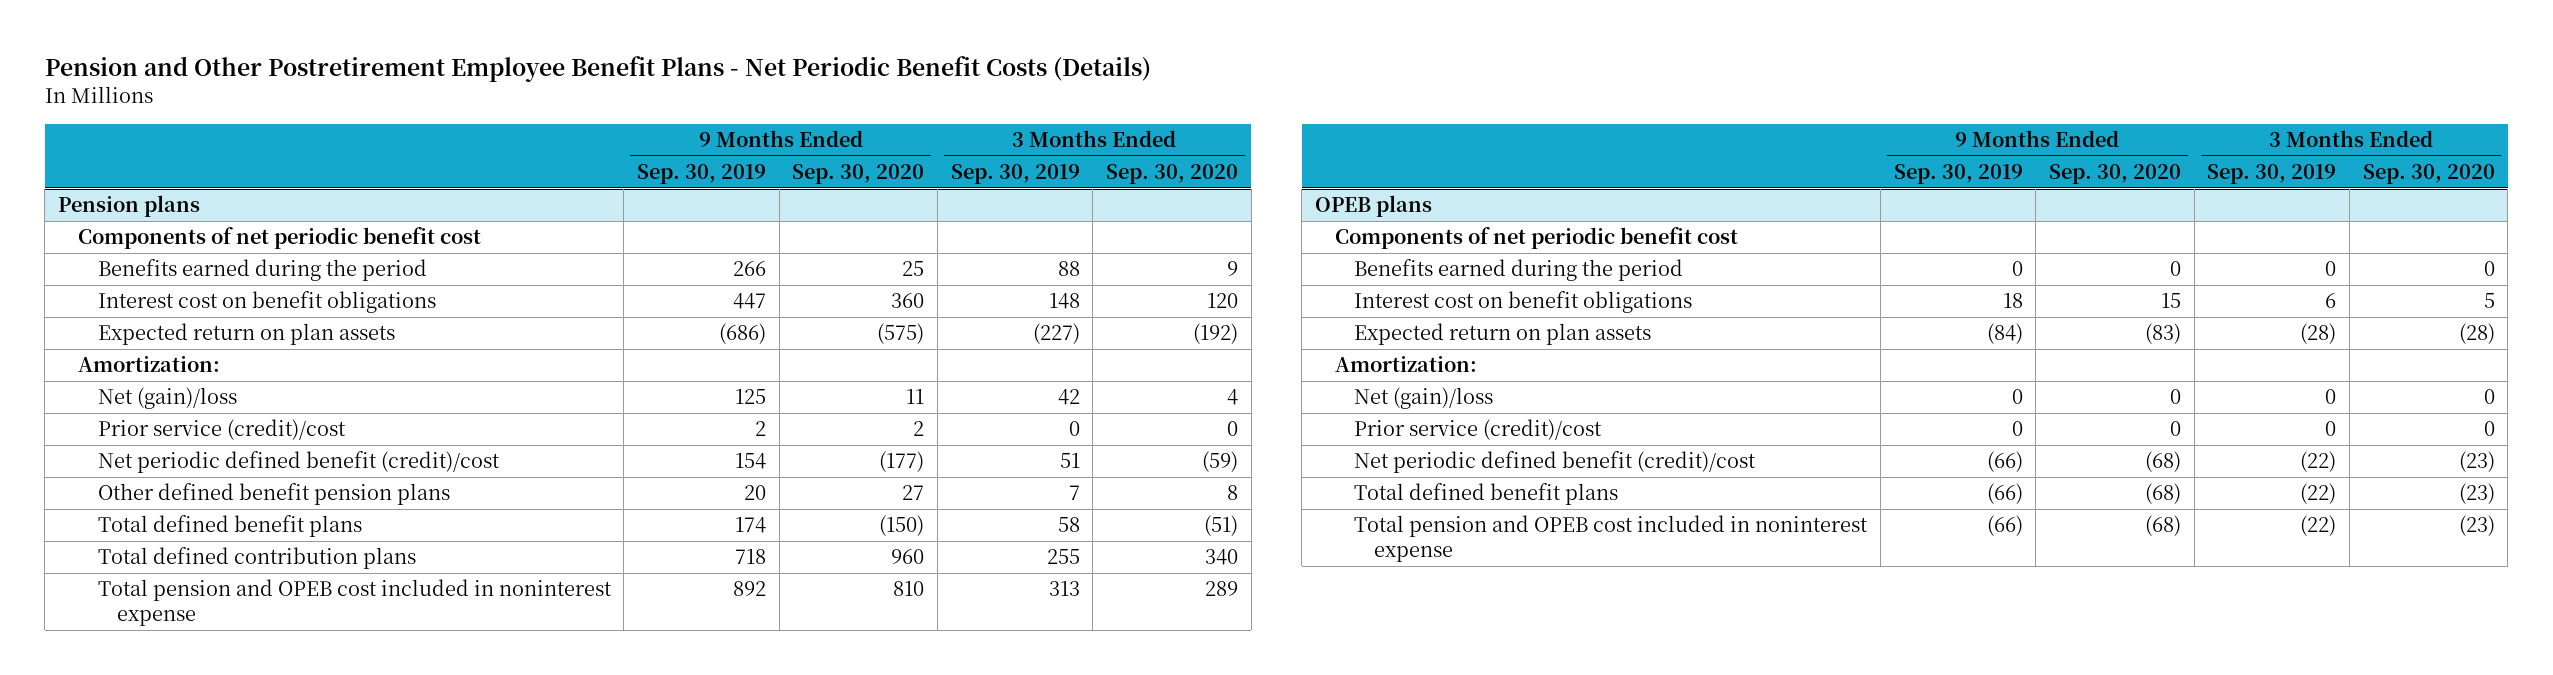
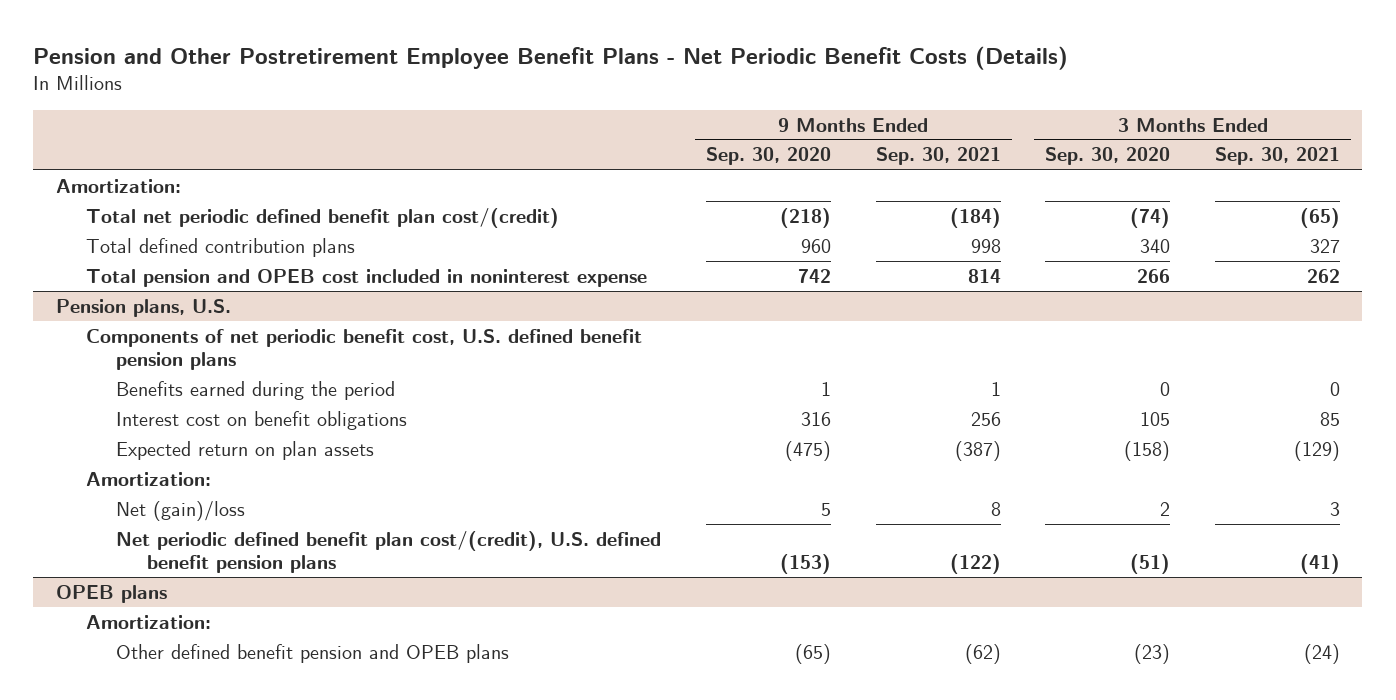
[637,164,767,185] Sep. 30, 2019 -> none
[950,164,1080,185] Sep. 30, 2019 -> none
none -> [875,147,1001,166] Sep. 30, 2021
none -> [1215,147,1341,166] Sep. 30, 2021
[58,195,201,218] Pension plans -> none
[77,227,481,250] Components of net periodic benefit cost -> none
[97,259,427,282] Benefits earned during the period -> none
[97,291,436,314] Interest cost on benefit obligations -> none
[97,323,395,346] Expected return on plan assets -> none
[97,387,237,410] Net (gain)/loss -> none
[97,419,346,441] Prior service (credit)/cost -> none
[97,451,500,474] Net periodic defined benefit (credit)/cost -> none
[97,483,450,506] Other defined benefit pension plans -> none
[97,515,362,538] Total defined benefit plans -> [85,207,559,228] Total net periodic defined benefit plan cost/(credit)
[879,515,925,537] (150) -> [780,207,832,228] (218)
[1204,515,1239,537] (51) -> [1130,207,1171,228] (74)
[893,581,925,597] 810 -> [798,268,832,283] 742
[1205,581,1239,597] 289 -> [1137,268,1171,283] 266
none -> [55,298,231,317] Pension plans, U.S.
none -> [85,328,642,370] Components of net periodic benefit cost, U.S. defined benefit pension plans
none -> [116,380,396,400] Benefits earned during the period
none -> [116,410,408,430] Interest cost on benefit obligations
none -> [116,440,375,460] Expected return on plan assets
none -> [85,471,211,486] Amortization:
none -> [116,500,246,521] Net (gain)/loss
none -> [116,530,662,573] Net periodic defined benefit plan cost/(credit), U.S. defined benefit pension plans
[1334,227,1738,250] Components of net periodic benefit cost -> none
[1354,259,1684,282] Benefits earned during the period -> none
[1354,291,1693,314] Interest cost on benefit obligations -> none
[1354,323,1652,346] Expected return on plan assets -> none
[1354,387,1494,410] Net (gain)/loss -> none
[1354,419,1603,441] Prior service (credit)/cost -> none
[1354,451,1757,474] Net periodic defined benefit (credit)/cost -> none
[1354,483,1619,506] Total defined benefit plans -> none
[1354,515,1869,563] Total pension and OPEB cost included in noninterest expense -> none
none -> [116,643,510,663] Other defined benefit pension and OPEB plans

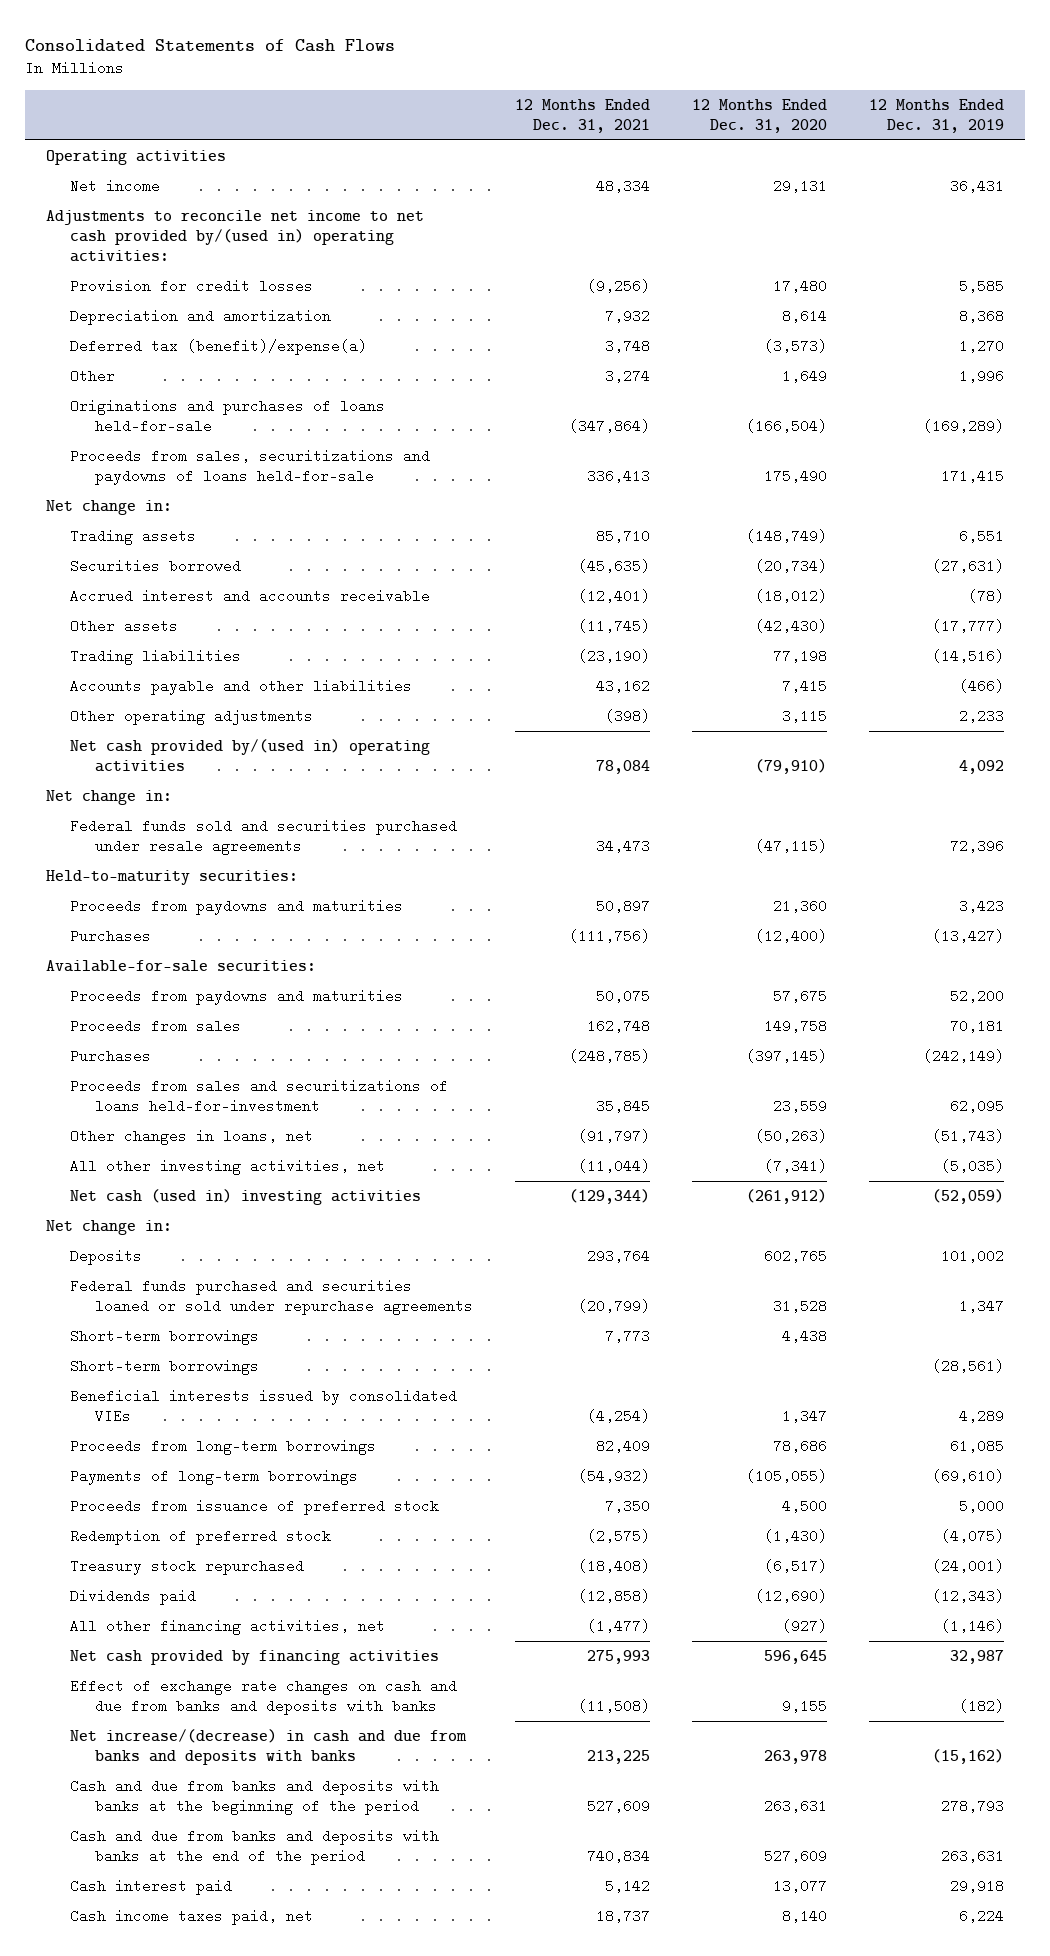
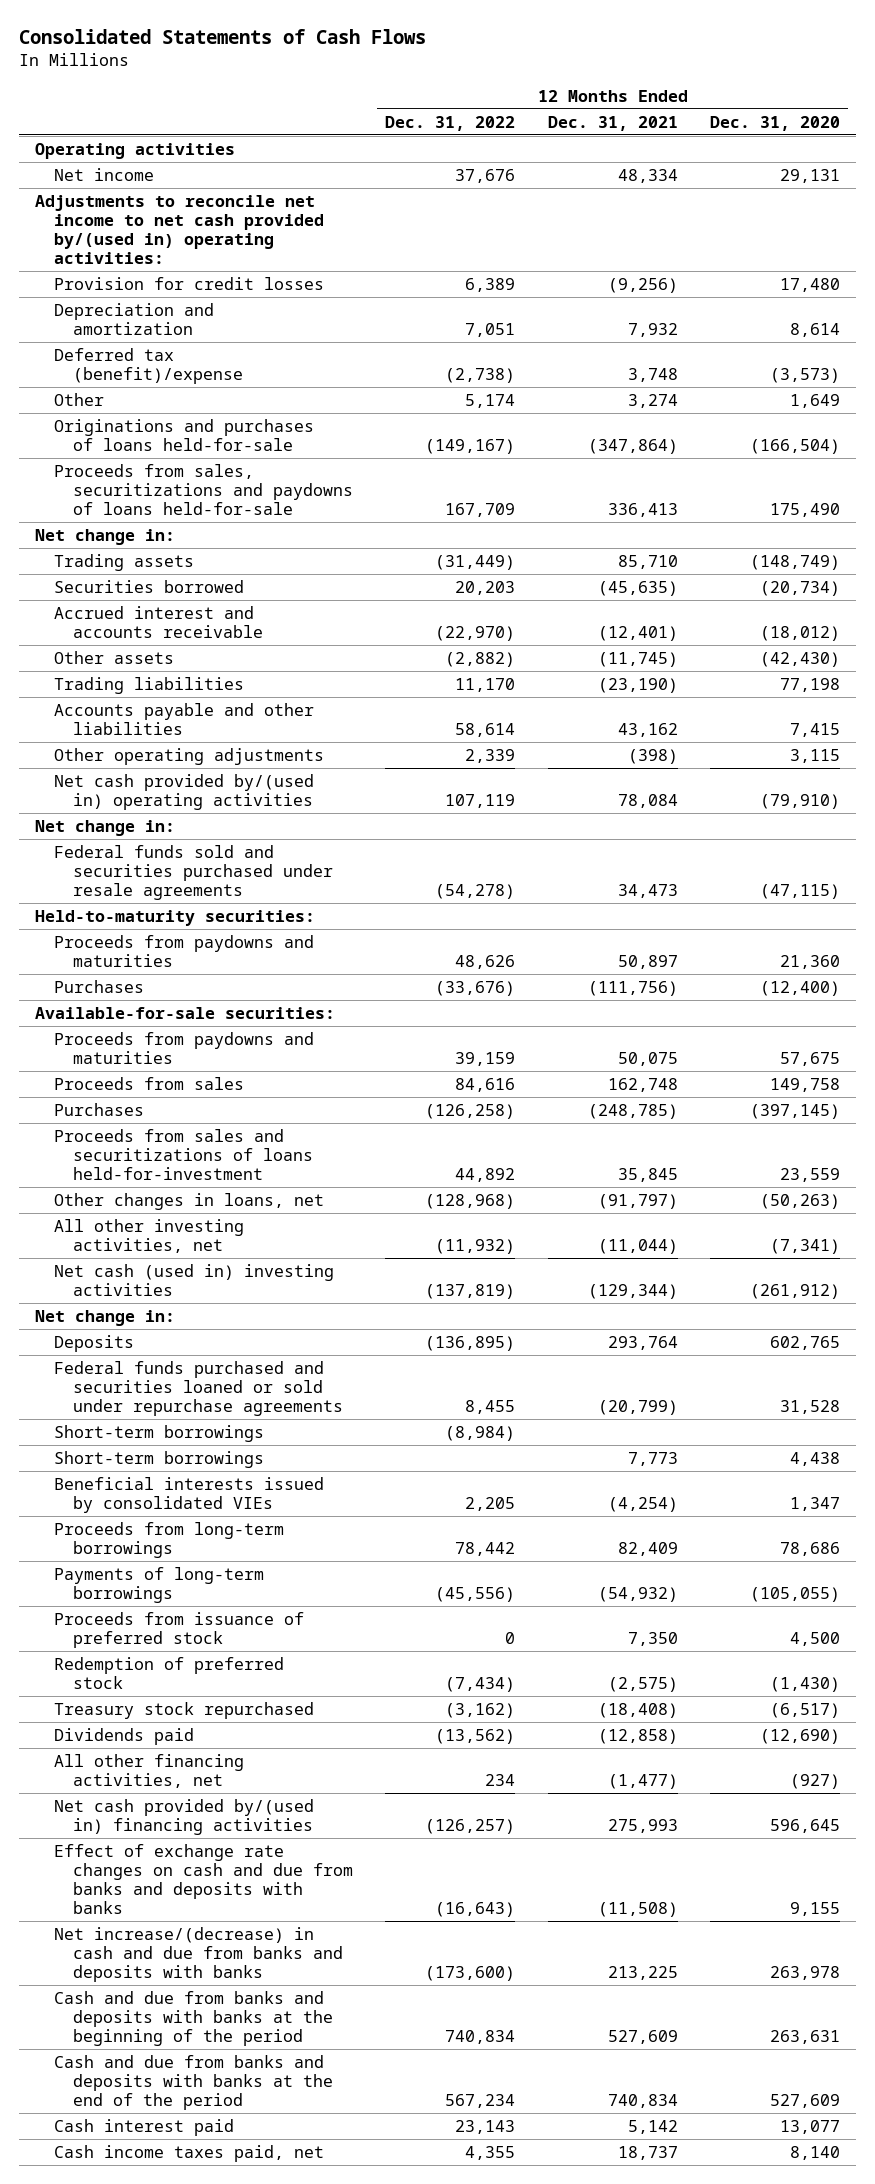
[868,98,1004,133] 12 Months Ended Dec. 31, 2019 -> none
none -> [385,115,516,131] Dec. 31, 2022
[70,339,368,356] Deferred tax (benefit)/expense(a) -> [53,347,243,385] Deferred tax (benefit)/expense
[70,1329,260,1346] Short-term borrowings -> [53,1450,264,1468] Short-term borrowings
[70,1650,440,1666] Net cash provided by financing activities -> [53,1798,314,1836] Net cash provided by/(used in) financing activities

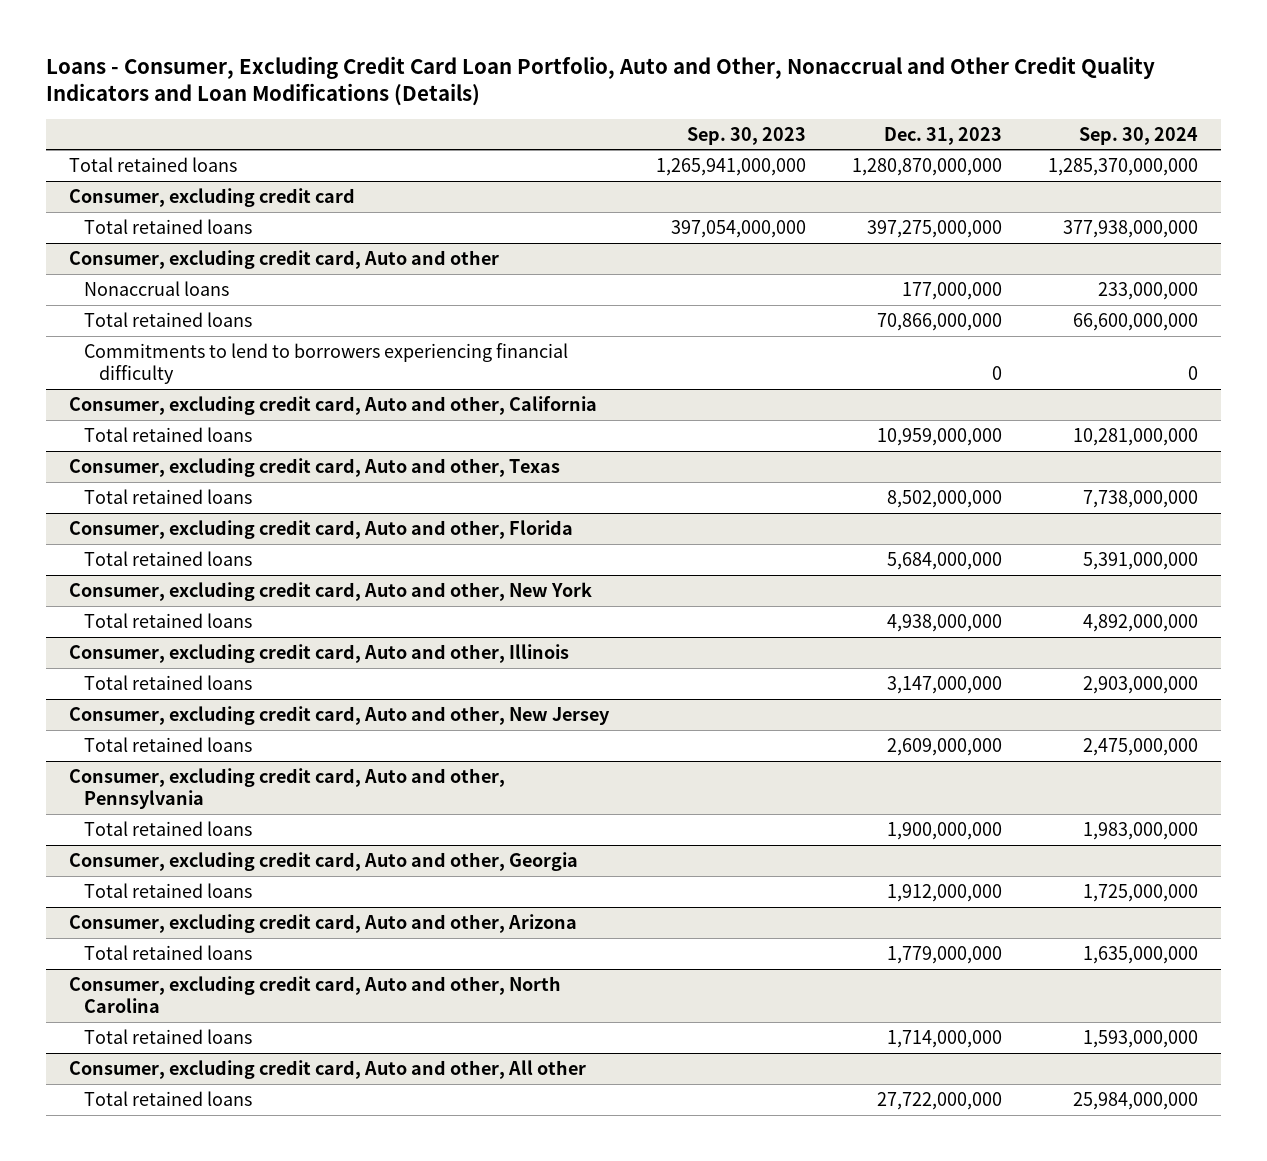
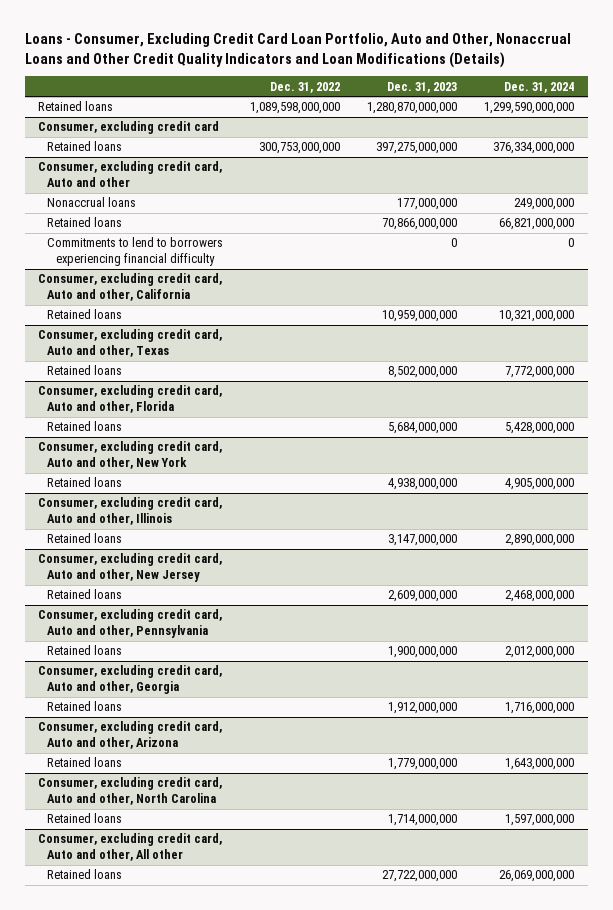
[45,55,1155,107] Loans - Consumer, Excluding Credit Card Loan Portfolio, Auto and Other, Nonaccrual and Other Credit Quality Indicators and Loan Modifications (Details) -> [24,33,571,68] Loans - Consumer, Excluding Credit Card Loan Portfolio, Auto and Other, Nonaccrual Loans and Other Credit Quality Indicators and Loan Modifications (Details)
[686,126,806,145] Sep. 30, 2023 -> none
[1079,126,1199,145] Sep. 30, 2024 -> none
none -> [270,81,341,93] Dec. 31, 2022
none -> [504,81,575,93] Dec. 31, 2024
[69,156,238,172] Total retained loans -> [38,101,114,112] Retained loans
[84,218,253,234] Total retained loans -> [47,141,123,152] Retained loans
[84,311,253,327] Total retained loans -> [47,217,123,228] Retained loans
[84,426,253,442] Total retained loans -> [47,309,123,320] Retained loans
[84,488,253,504] Total retained loans -> [47,365,123,376] Retained loans
[84,550,253,566] Total retained loans -> [47,421,123,432] Retained loans
[84,612,253,628] Total retained loans -> [47,477,123,488] Retained loans
[84,674,253,690] Total retained loans -> [47,533,123,544] Retained loans
[84,736,253,752] Total retained loans -> [47,589,123,600] Retained loans
[84,820,253,836] Total retained loans -> [47,645,123,656] Retained loans
[84,882,253,898] Total retained loans -> [47,701,123,712] Retained loans
[84,944,253,960] Total retained loans -> [47,757,123,768] Retained loans
[84,1028,253,1044] Total retained loans -> [47,813,123,824] Retained loans
[84,1090,253,1106] Total retained loans -> [47,869,123,880] Retained loans

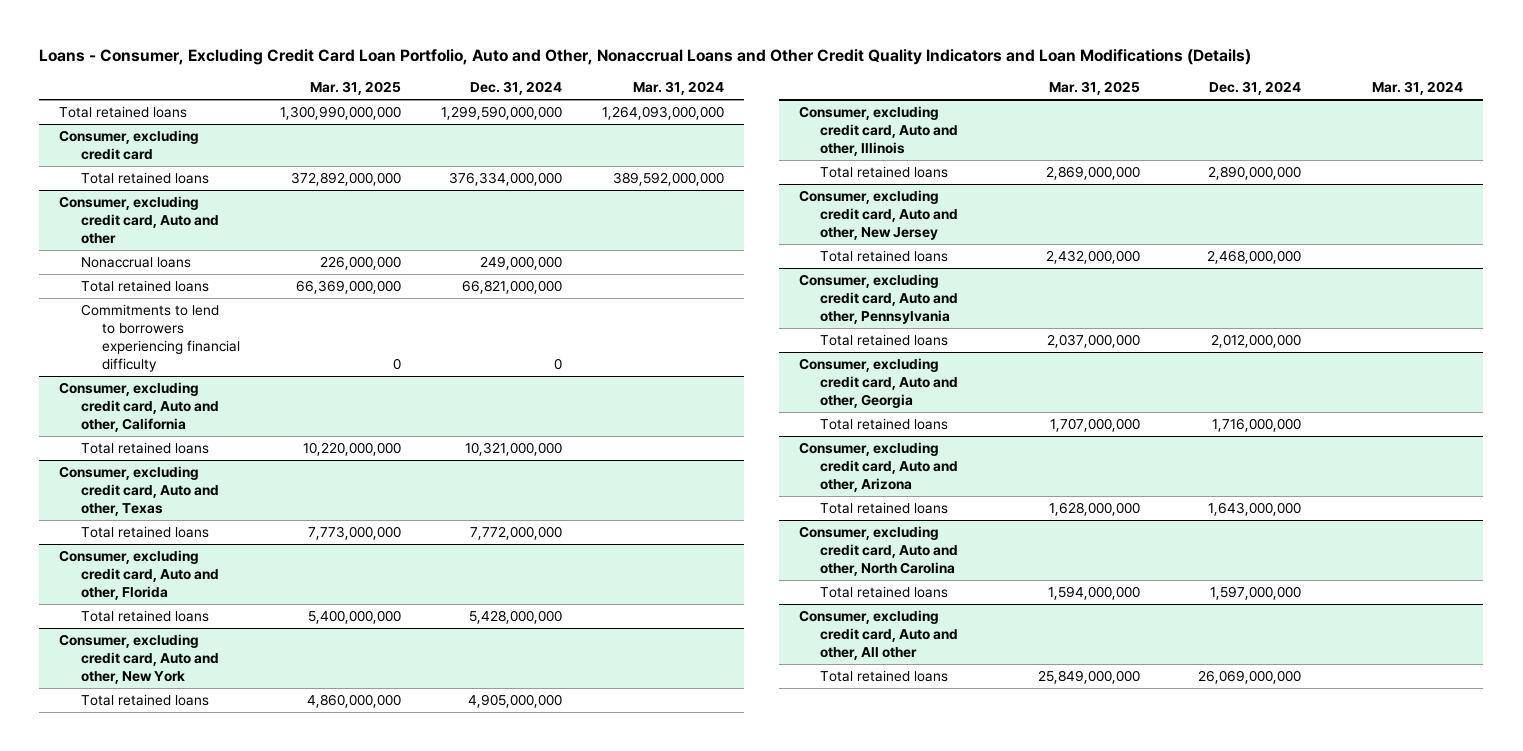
[270,81,341,93] Dec. 31, 2022 -> none
[387,81,458,93] Dec. 31, 2023 -> none
none -> [309,81,401,96] Mar. 31, 2025
none -> [632,81,724,96] Mar. 31, 2024
[38,101,114,112] Retained loans -> [59,106,188,119] Total retained loans
[47,141,123,152] Retained loans -> [80,172,209,185] Total retained loans
[47,217,123,228] Retained loans -> [80,280,209,293] Total retained loans
[47,309,123,320] Retained loans -> [80,442,209,455] Total retained loans
[47,365,123,376] Retained loans -> [80,526,209,539] Total retained loans
[47,421,123,432] Retained loans -> [80,610,209,623] Total retained loans
[47,477,123,488] Retained loans -> [80,694,209,707] Total retained loans
[47,533,123,544] Retained loans -> [820,166,949,179] Total retained loans
[47,589,123,600] Retained loans -> [820,250,949,263] Total retained loans
[47,645,123,656] Retained loans -> [820,334,949,347] Total retained loans
[47,701,123,712] Retained loans -> [820,418,949,431] Total retained loans
[47,757,123,768] Retained loans -> [820,502,949,515] Total retained loans
[47,813,123,824] Retained loans -> [820,586,949,599] Total retained loans
[47,869,123,880] Retained loans -> [820,670,949,683] Total retained loans

